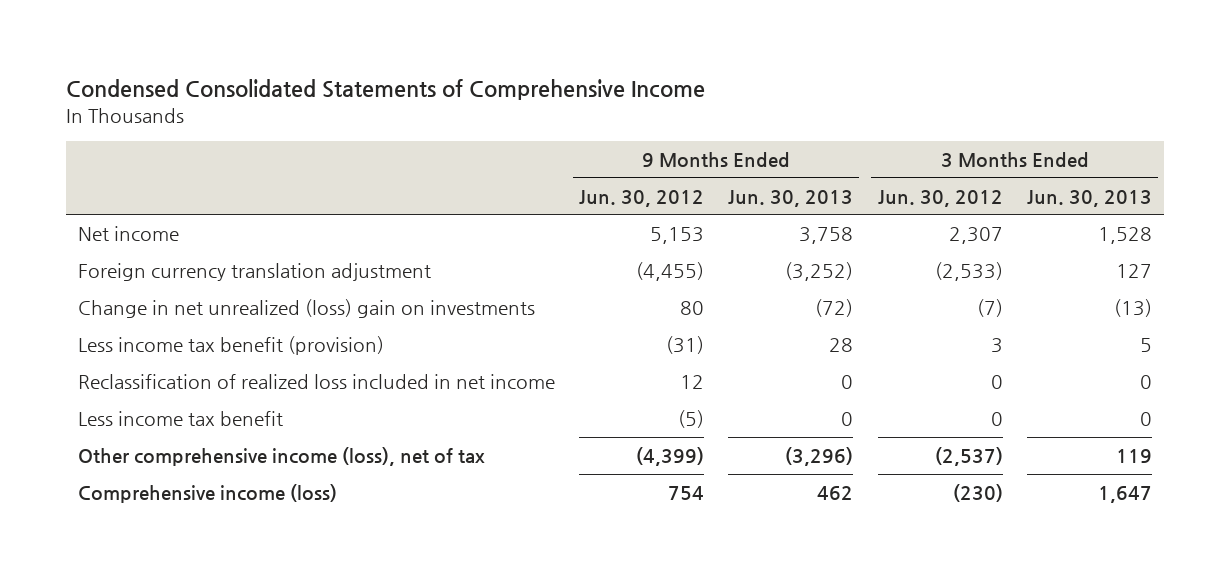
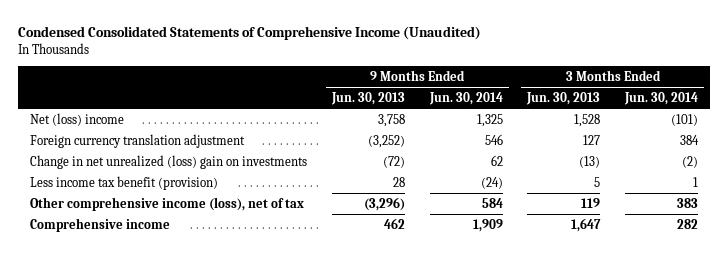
[66,78,706,100] Condensed Consolidated Statements of Comprehensive Income -> [17,25,481,40] Condensed Consolidated Statements of Comprehensive Income (Unaudited)
[579,189,705,207] Jun. 30, 2012 -> none
[877,189,1003,207] Jun. 30, 2012 -> none
none -> [428,92,503,106] Jun. 30, 2014
none -> [624,92,699,106] Jun. 30, 2014
[78,226,180,242] Net income -> [30,112,125,126] Net (loss) income
[78,374,556,390] Reclassification of realized loss included in net income -> none
[78,411,284,427] Less income tax benefit -> none
[78,484,338,504] Comprehensive income (loss) -> [30,217,171,232] Comprehensive income

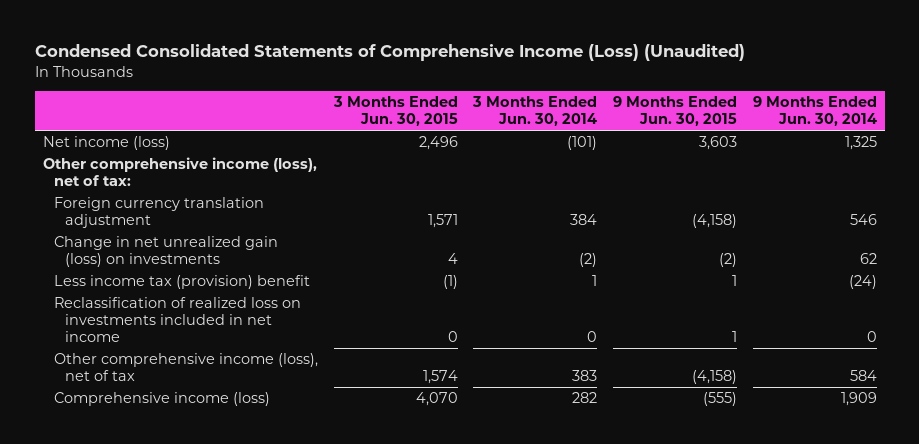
[17,25,481,40] Condensed Consolidated Statements of Comprehensive Income (Unaudited) -> [34,44,745,62] Condensed Consolidated Statements of Comprehensive Income (Loss) (Unaudited)
[330,92,405,106] Jun. 30, 2013 -> none
[526,92,601,106] Jun. 30, 2013 -> none
none -> [332,96,458,127] 3 Months Ended Jun. 30, 2015
none -> [613,96,738,127] 9 Months Ended Jun. 30, 2015
[30,112,125,126] Net (loss) income -> [42,136,170,151] Net income (loss)
none -> [42,157,317,187] Other comprehensive income (loss), net of tax:
[30,154,308,169] Change in net unrealized (loss) gain on investments -> [53,236,278,268] Change in net unrealized gain (loss) on investments
[30,175,219,190] Less income tax benefit (provision) -> [53,275,310,290] Less income tax (provision) benefit
none -> [53,297,301,343] Reclassification of realized loss on investments included in net income
[30,217,171,232] Comprehensive income -> [53,392,270,407] Comprehensive income (loss)

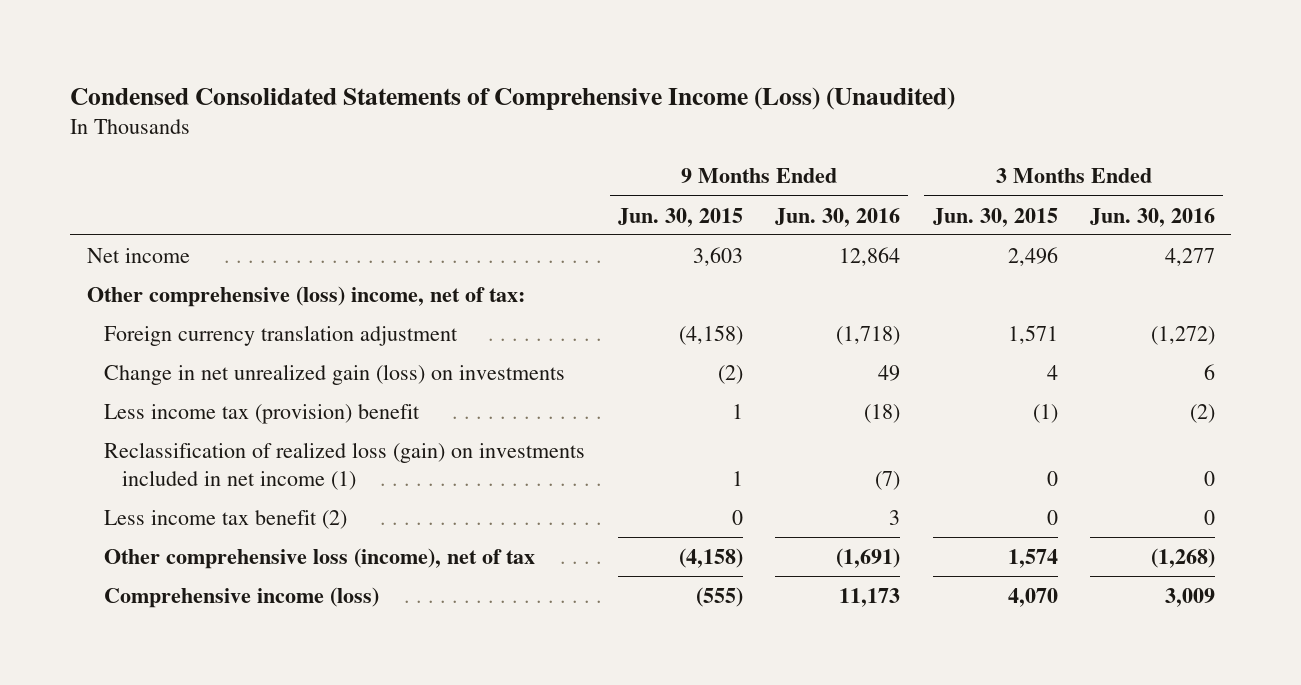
[472,96,598,127] 3 Months Ended Jun. 30, 2014 -> none
[752,96,877,127] 9 Months Ended Jun. 30, 2014 -> none
none -> [775,207,901,227] Jun. 30, 2016
none -> [1089,207,1215,227] Jun. 30, 2016
[42,136,170,151] Net income (loss) -> [86,247,190,263] Net income
[42,157,317,187] Other comprehensive income (loss), net of tax: -> [86,285,525,307] Other comprehensive (loss) income, net of tax:
[53,297,301,343] Reclassification of realized loss on investments included in net income -> [104,441,586,491] Reclassification of realized loss (gain) on investments included in net income (1)
none -> [104,509,348,529] Less income tax benefit (2)
[53,353,318,382] Other comprehensive income (loss), net of tax -> [104,547,536,569] Other comprehensive loss (income), net of tax

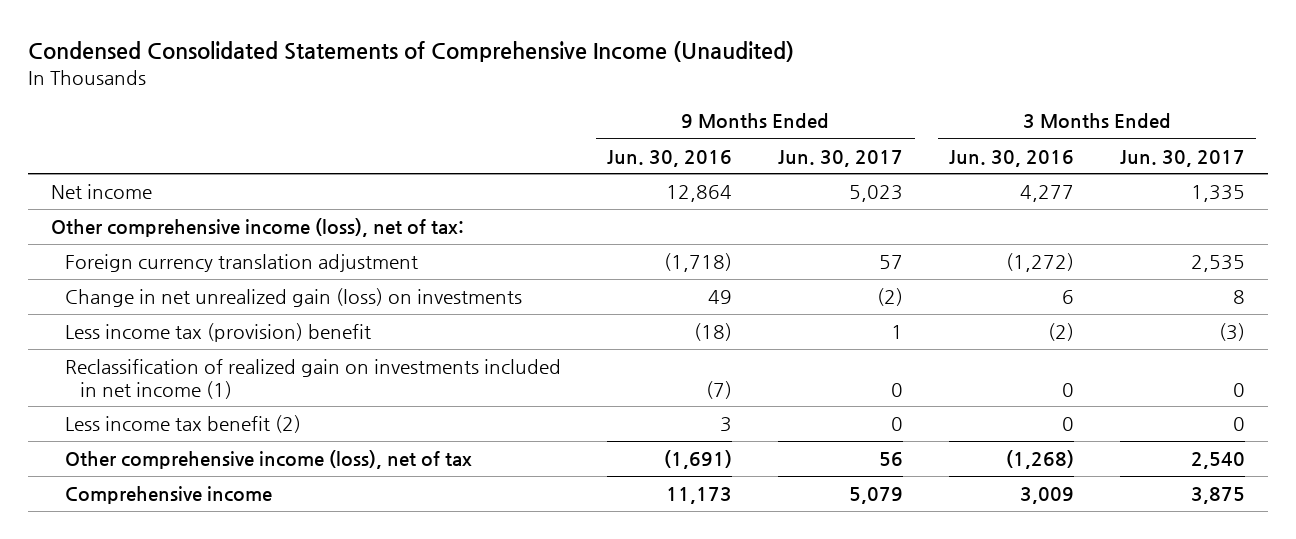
[70,86,956,110] Condensed Consolidated Statements of Comprehensive Income (Loss) (Unaudited) -> [27,40,794,62] Condensed Consolidated Statements of Comprehensive Income (Unaudited)
[617,207,743,227] Jun. 30, 2015 -> none
[932,207,1058,227] Jun. 30, 2015 -> none
none -> [778,149,904,167] Jun. 30, 2017
none -> [1119,149,1245,167] Jun. 30, 2017
[86,285,525,307] Other comprehensive (loss) income, net of tax: -> [50,218,464,238] Other comprehensive income (loss), net of tax:
[104,441,586,491] Reclassification of realized loss (gain) on investments included in net income (1) -> [65,359,562,399] Reclassification of realized gain on investments included in net income (1)
[104,547,536,569] Other comprehensive loss (income), net of tax -> [65,450,473,470] Other comprehensive income (loss), net of tax
[104,586,380,608] Comprehensive income (loss) -> [65,486,273,505] Comprehensive income

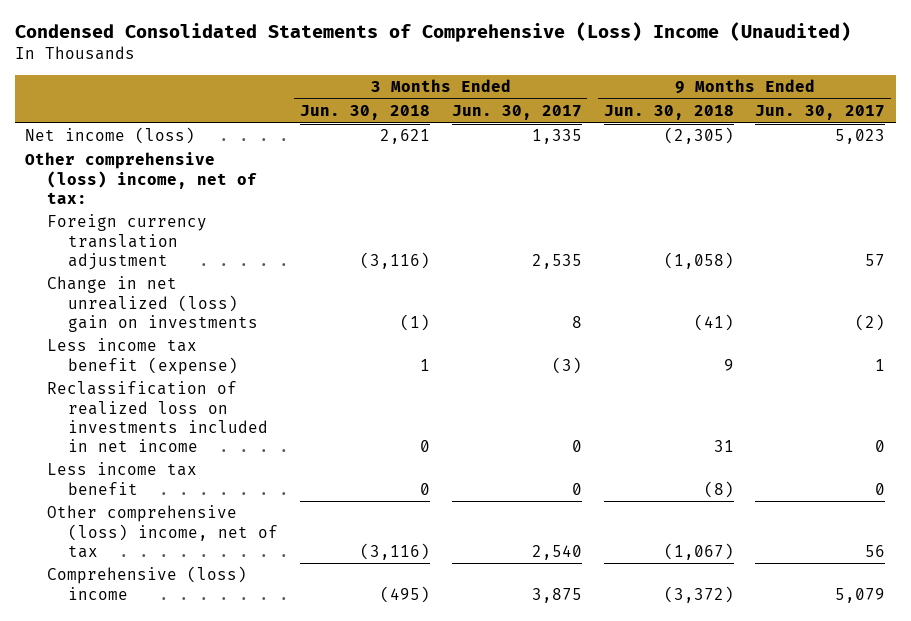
[27,40,794,62] Condensed Consolidated Statements of Comprehensive Income (Unaudited) -> [14,22,851,43] Condensed Consolidated Statements of Comprehensive (Loss) Income (Unaudited)
[607,149,733,167] Jun. 30, 2016 -> none
[948,149,1074,167] Jun. 30, 2016 -> none
none -> [299,105,430,121] Jun. 30, 2018
none -> [603,105,734,121] Jun. 30, 2018
[50,184,152,200] Net income -> [25,127,196,145] Net income (loss)
[50,218,464,238] Other comprehensive income (loss), net of tax: -> [25,152,257,204] Other comprehensive (loss) income, net of tax:
[65,288,523,308] Change in net unrealized gain (loss) on investments -> [46,276,258,332] Change in net unrealized (loss) gain on investments
[65,323,372,343] Less income tax (provision) benefit -> [46,338,238,375] Less income tax benefit (expense)
[65,359,562,399] Reclassification of realized gain on investments included in net income (1) -> [46,381,268,452] Reclassification of realized loss on investments included in net income
[65,415,302,434] Less income tax benefit (2) -> [46,462,197,495] Less income tax benefit
[65,450,473,470] Other comprehensive income (loss), net of tax -> [46,505,278,558] Other comprehensive (loss) income, net of tax
[65,486,273,505] Comprehensive income -> [46,566,247,600] Comprehensive (loss) income

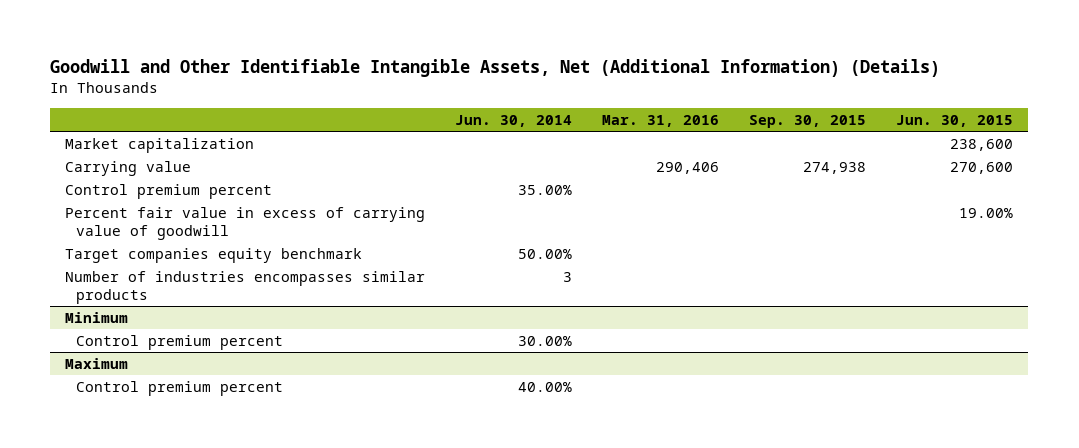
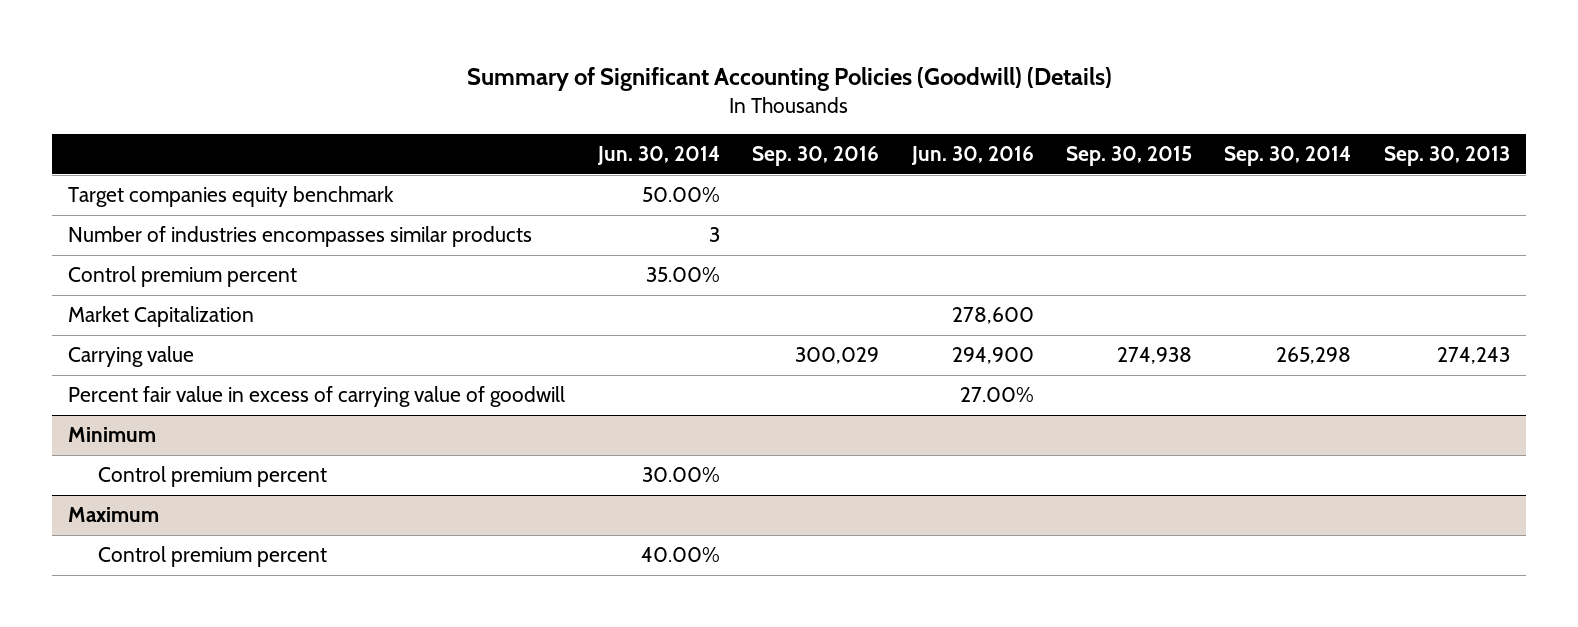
[50,59,941,78] Goodwill and Other Identifiable Intangible Assets, Net (Additional Information) (Details) -> [467,66,1113,91] Summary of Significant Accounting Policies (Goodwill) (Details)
[602,114,720,127] Mar. 31, 2016 -> none
[896,114,1014,127] Jun. 30, 2015 -> none
none -> [752,146,880,167] Sep. 30, 2016
none -> [910,146,1034,166] Jun. 30, 2016
none -> [1224,146,1352,167] Sep. 30, 2014
none -> [1383,146,1510,167] Sep. 30, 2013
[65,137,255,153] Market capitalization -> none
[65,183,273,199] Control premium percent -> [68,266,298,288] Control premium percent
none -> [68,306,255,328] Market Capitalization
[65,160,192,176] Carrying value -> [68,346,195,368] Carrying value
[65,206,426,240] Percent fair value in excess of carrying value of goodwill -> [68,386,566,408] Percent fair value in excess of carrying value of goodwill

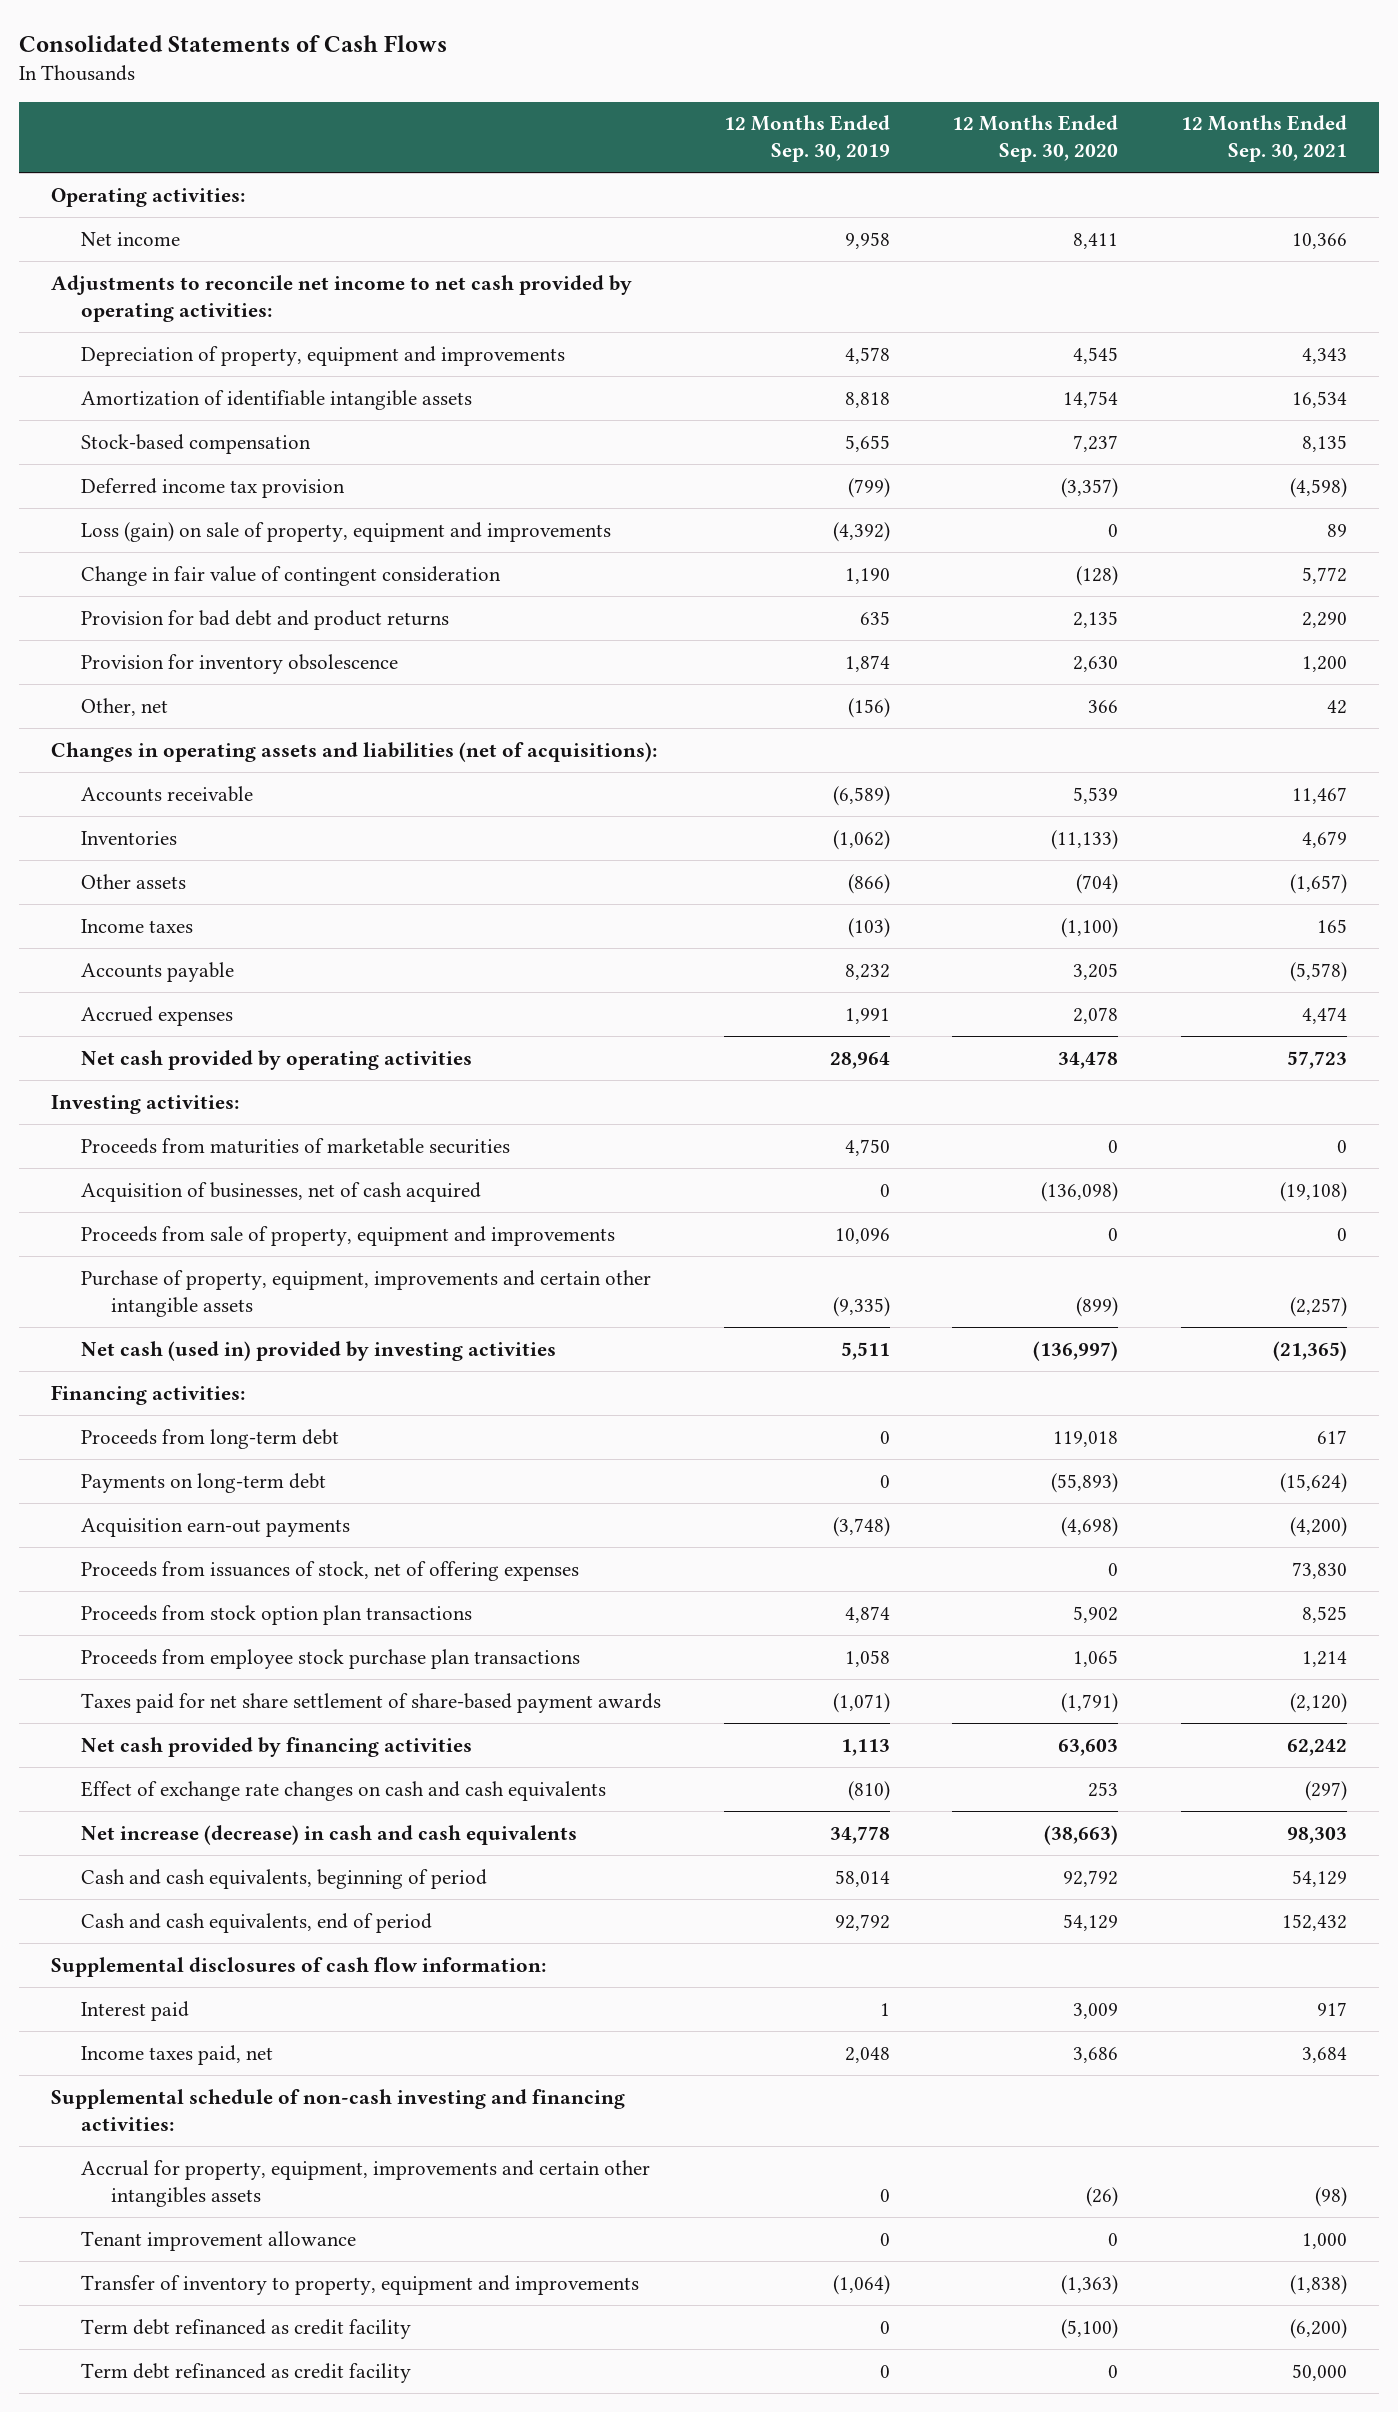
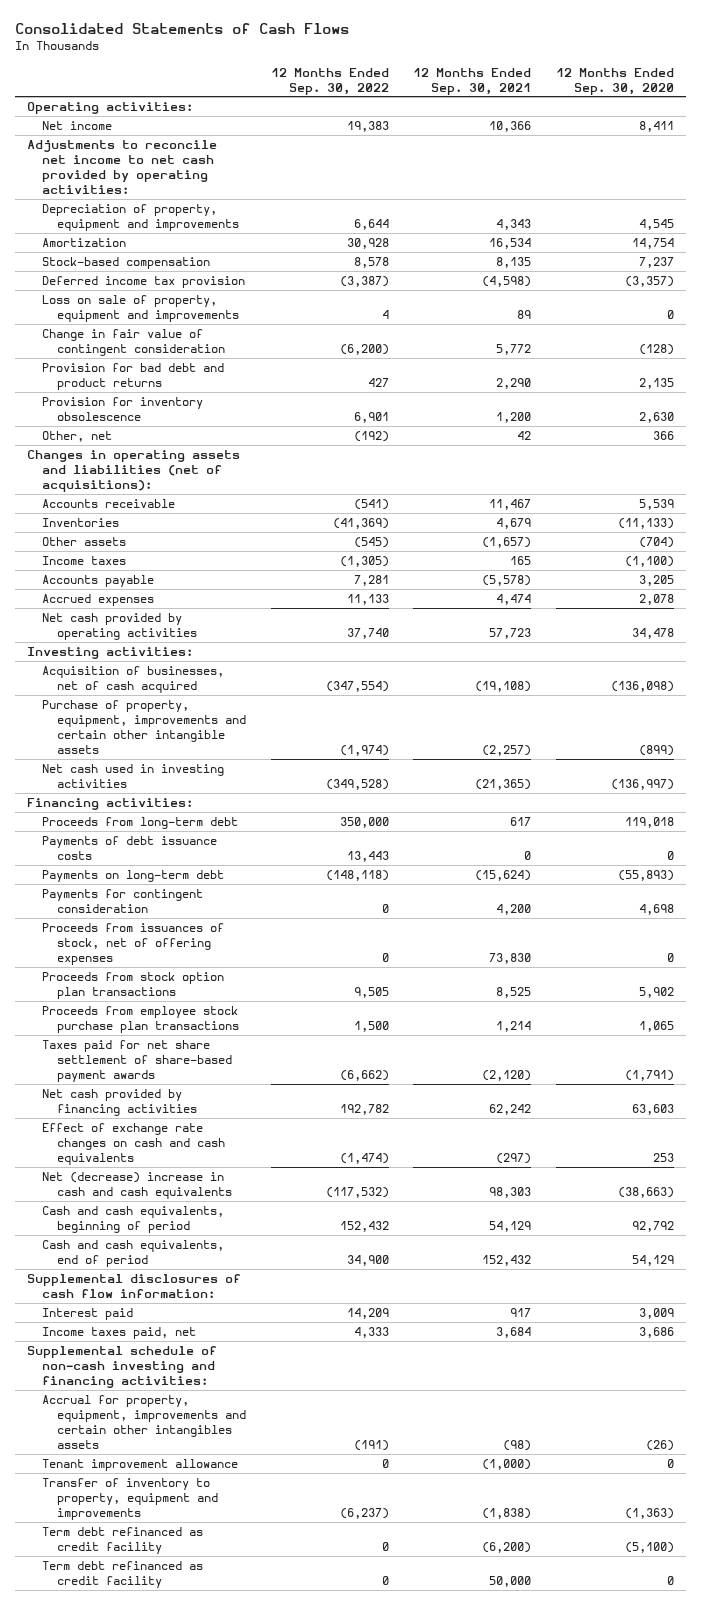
[723,115,890,163] 12 Months Ended Sep. 30, 2019 -> none
none -> [270,67,389,95] 12 Months Ended Sep. 30, 2022
[80,389,472,410] Amortization of identifiable intangible assets -> [42,238,127,248] Amortization
[80,521,611,542] Loss (gain) on sale of property, equipment and improvements -> [42,295,240,323] Loss on sale of property, equipment and improvements
[80,1137,510,1154] Proceeds from maturities of marketable securities -> none
[80,1225,615,1246] Proceeds from sale of property, equipment and improvements -> none
[80,1340,556,1361] Net cash (used in) provided by investing activities -> [42,764,225,789] Net cash used in investing activities
none -> [42,836,218,861] Payments of debt issuance costs
[80,1517,350,1537] Acquisition earn-out payments -> none
none -> [42,889,204,914] Payments for contingent consideration
[80,1824,577,1845] Net increase (decrease) in cash and cash equivalents -> [42,1172,233,1200] Net (decrease) increase in cash and cash equivalents
[1302,2232,1348,2249] 1,000 -> [482,1459,532,1471] (1,000)

